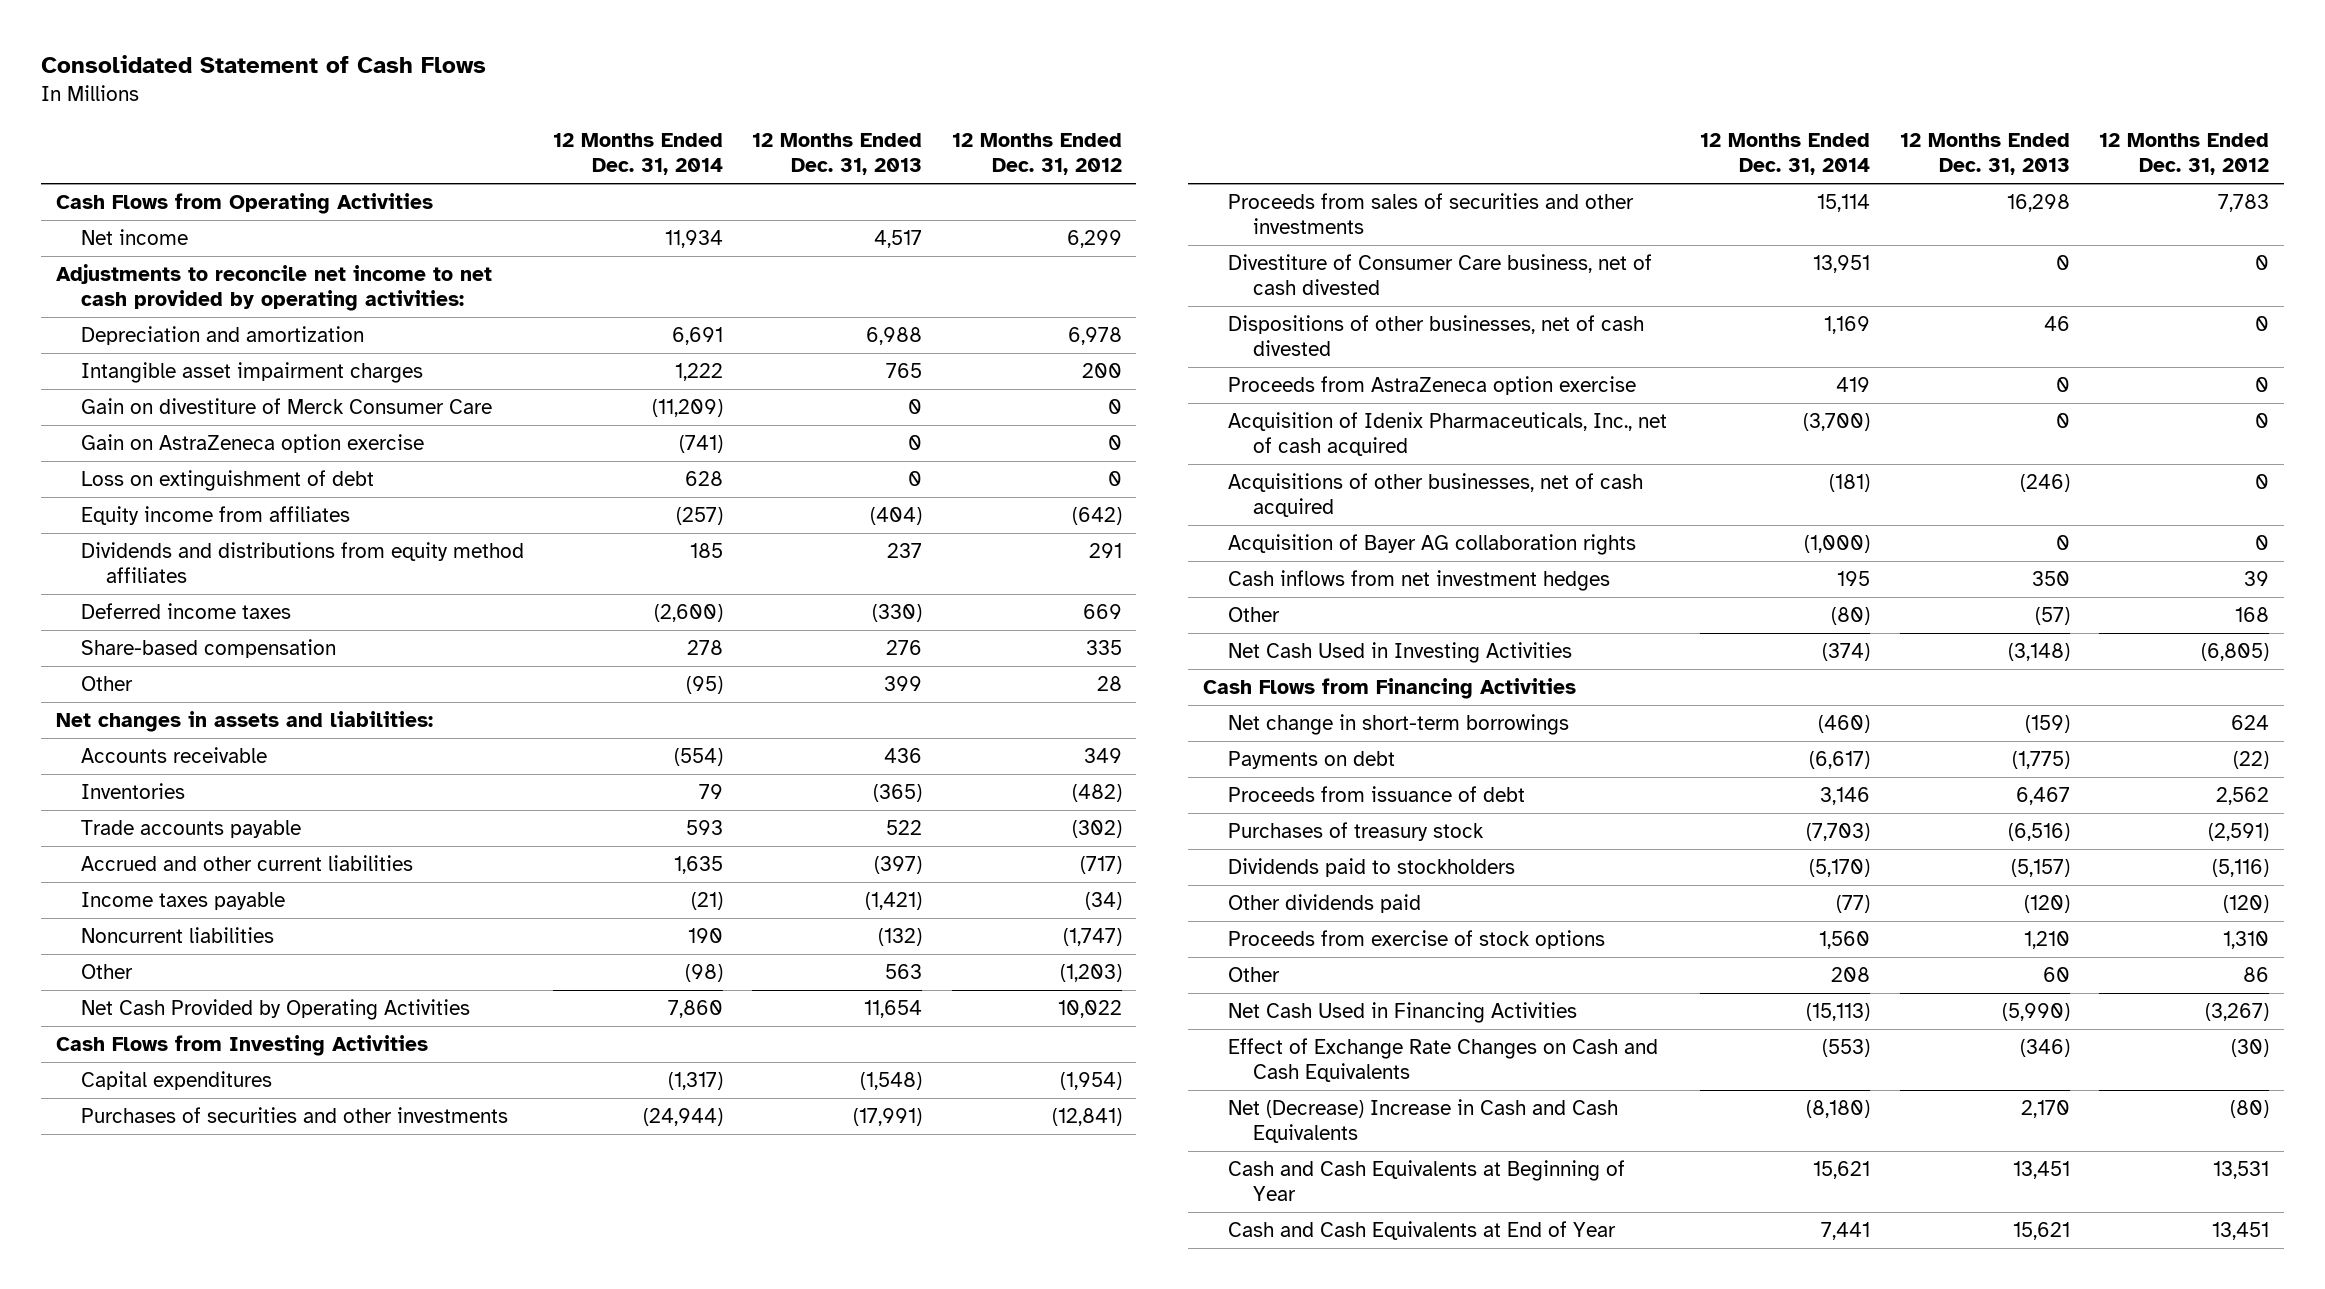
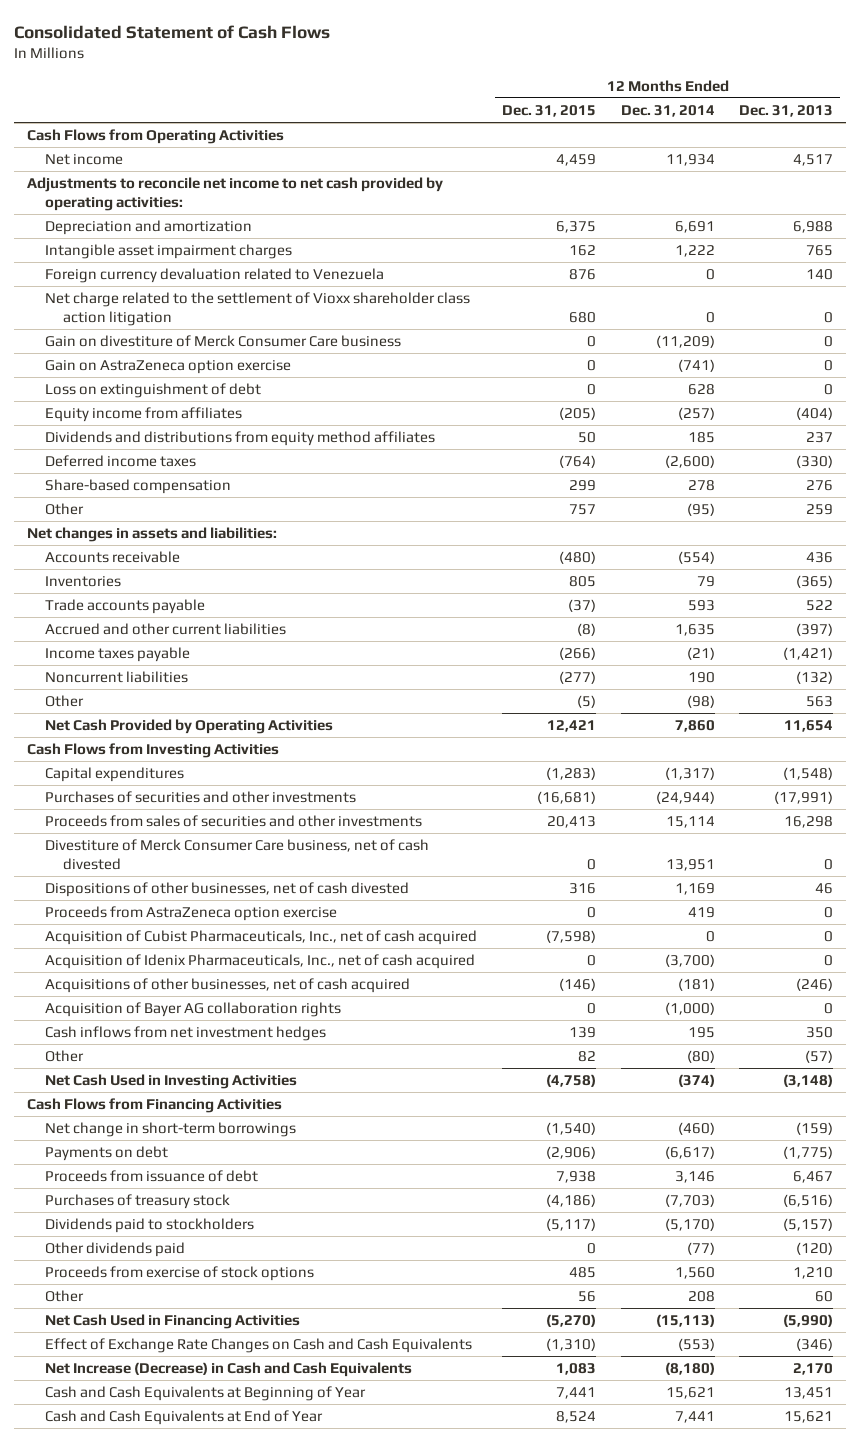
[951,132,1122,176] 12 Months Ended Dec. 31, 2012 -> none
none -> [501,104,596,117] Dec. 31, 2015
none -> [44,268,384,284] Foreign currency devaluation related to Venezuela
none -> [44,292,470,327] Net charge related to the settlement of Vioxx shareholder class action litigation
[80,398,492,415] Gain on divestiture of Merck Consumer Care -> [44,335,401,348] Gain on divestiture of Merck Consumer Care business
[884,676,923,692] 399 -> [806,504,834,516] 259
[1227,254,1652,296] Divestiture of Consumer Care business, net of cash divested -> [44,839,429,871] Divestiture of Merck Consumer Care business, net of cash divested
none -> [44,930,477,946] Acquisition of Cubist Pharmaceuticals, Inc., net of cash acquired
[1227,1099,1618,1144] Net (Decrease) Increase in Cash and Cash Equivalents -> [44,1362,412,1378] Net Increase (Decrease) in Cash and Cash Equivalents

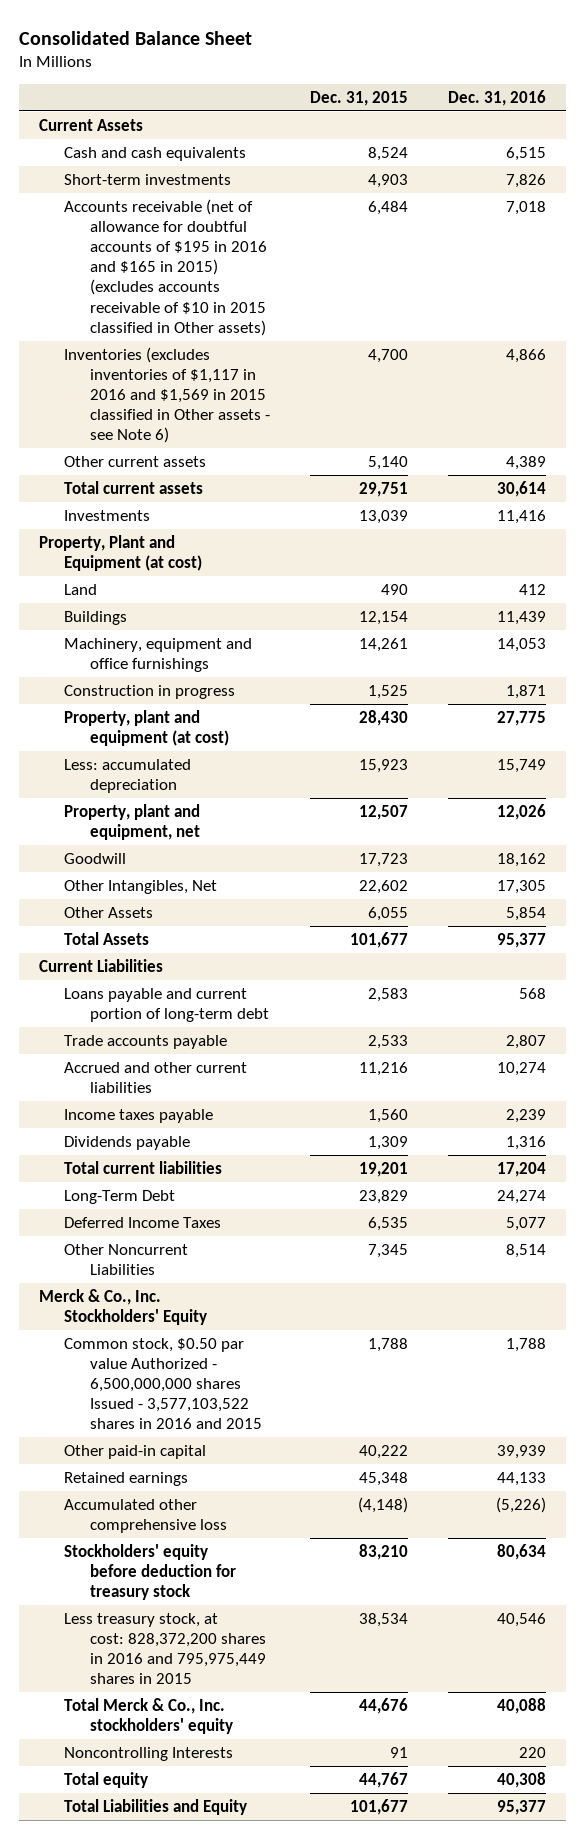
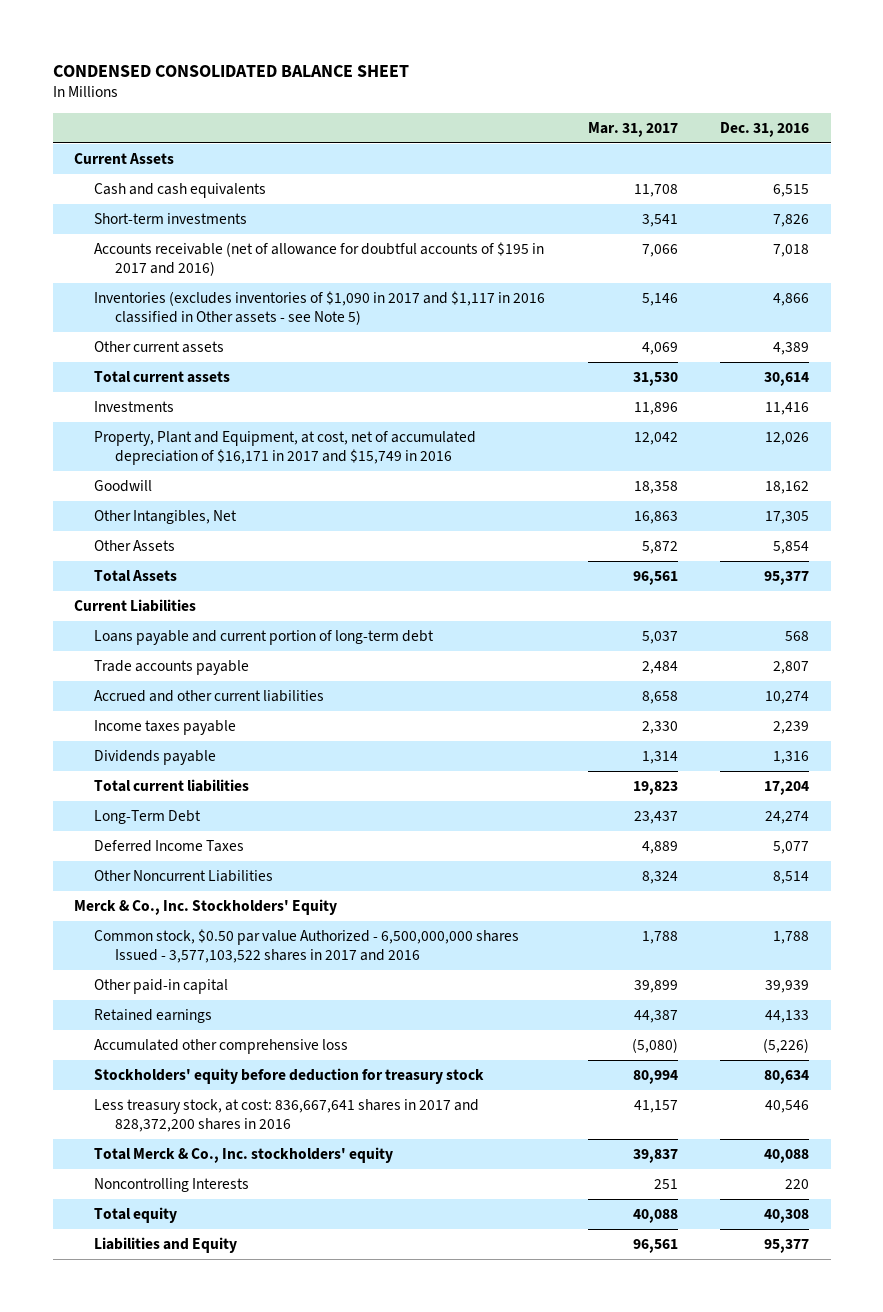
[18,30,252,45] Consolidated Balance Sheet -> [52,64,409,77] CONDENSED CONSOLIDATED BALANCE SHEET
[310,90,409,106] Dec. 31, 2015 -> none
none -> [587,121,678,137] Mar. 31, 2017
[64,198,268,336] Accounts receivable (net of allowance for doubtful accounts of $195 in 2016 and $165 in 2015) (excludes accounts receivable of $10 in 2015 classified in Other assets) -> [94,242,545,276] Accounts receivable (net of allowance for doubtful accounts of $195 in 2017 and 2016)
[64,346,271,444] Inventories (excludes inventories of $1,117 in 2016 and $1,569 in 2015 classified in Other assets - see Note 6) -> [94,291,546,325] Inventories (excludes inventories of $1,090 in 2017 and $1,117 in 2016 classified in Other assets - see Note 5)
[38,534,203,572] Property, Plant and Equipment (at cost) -> none
[64,583,98,595] Land -> none
[64,610,128,625] Buildings -> none
[64,637,253,673] Machinery, equipment and office furnishings -> none
[64,684,236,699] Construction in progress -> none
[64,709,230,747] Property, plant and equipment (at cost) -> none
[64,758,192,794] Less: accumulated depreciation -> none
[64,803,201,841] Property, plant and equipment, net -> [94,431,477,465] Property, Plant and Equipment, at cost, net of accumulated depreciation of $16,171 in 2017 and $15,749 in 2016
[64,1337,263,1430] Common stock, $0.50 par value Authorized - 6,500,000,000 shares Issued - 3,577,103,522 shares in 2016 and 2015 -> [94,929,520,963] Common stock, $0.50 par value Authorized - 6,500,000,000 shares Issued - 3,577,103,522 shares in 2017 and 2016
[64,1612,267,1685] Less treasury stock, at cost: 828,372,200 shares in 2016 and 795,975,449 shares in 2015 -> [94,1099,480,1132] Less treasury stock, at cost: 836,667,641 shares in 2017 and 828,372,200 shares in 2016
[64,1798,248,1815] Total Liabilities and Equity -> [94,1237,238,1254] Liabilities and Equity

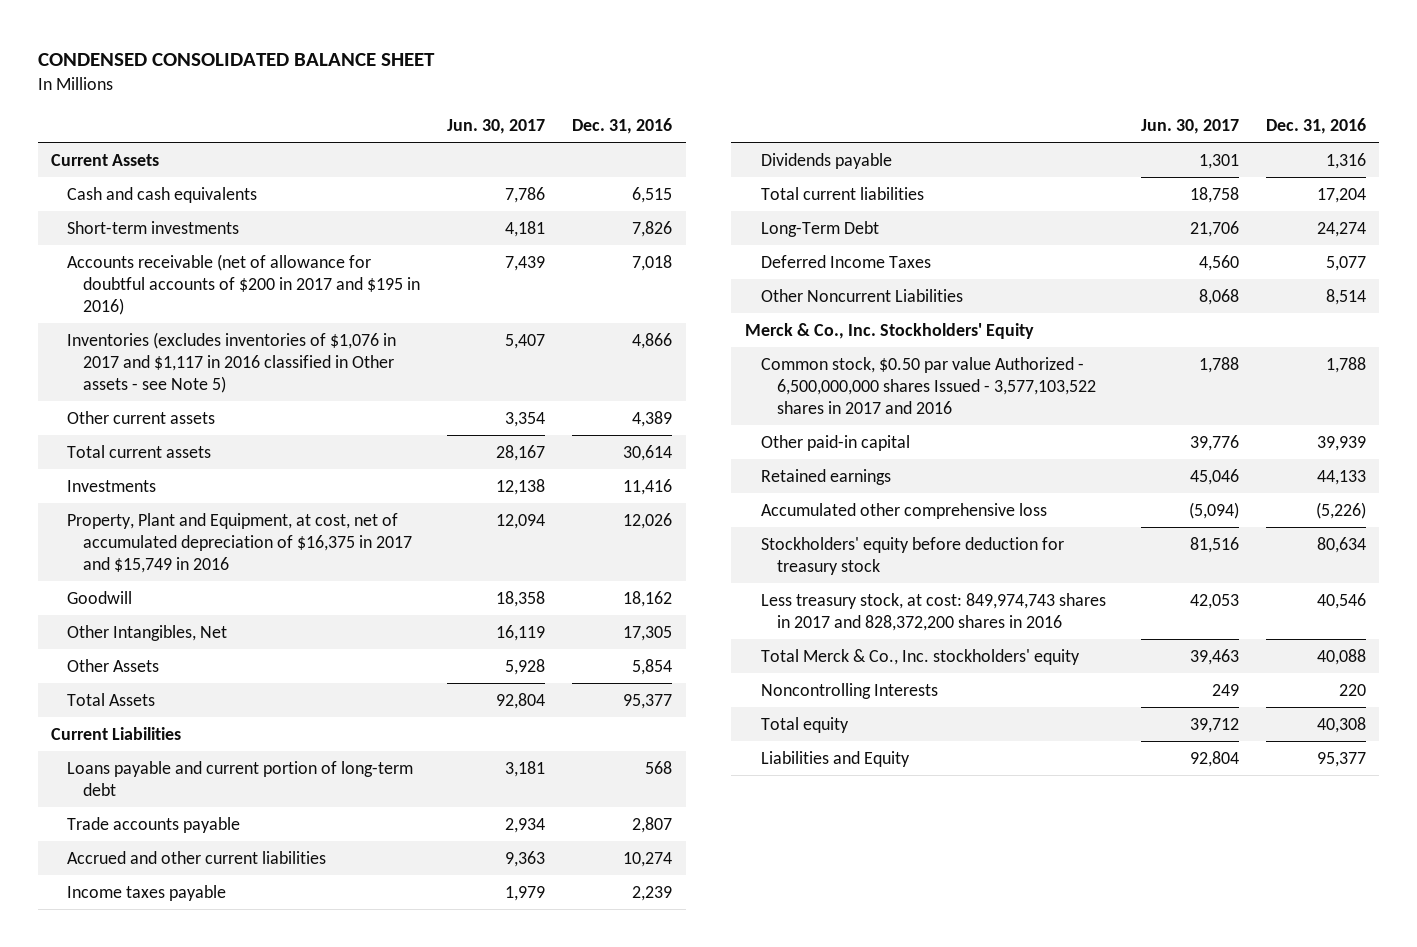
[587,121,678,137] Mar. 31, 2017 -> none
none -> [447,119,546,135] Jun. 30, 2017
[94,242,545,276] Accounts receivable (net of allowance for doubtful accounts of $195 in 2017 and 2016) -> [67,253,421,316] Accounts receivable (net of allowance for doubtful accounts of $200 in 2017 and $195 in 2016)
[94,291,546,325] Inventories (excludes inventories of $1,090 in 2017 and $1,117 in 2016 classified in Other assets - see Note 5) -> [67,331,397,394] Inventories (excludes inventories of $1,076 in 2017 and $1,117 in 2016 classified in Other assets - see Note 5)
[94,431,477,465] Property, Plant and Equipment, at cost, net of accumulated depreciation of $16,171 in 2017 and $15,749 in 2016 -> [67,512,413,574] Property, Plant and Equipment, at cost, net of accumulated depreciation of $16,375 in 2017 and $15,749 in 2016
[94,1099,480,1132] Less treasury stock, at cost: 836,667,641 shares in 2017 and 828,372,200 shares in 2016 -> [760,592,1106,632] Less treasury stock, at cost: 849,974,743 shares in 2017 and 828,372,200 shares in 2016

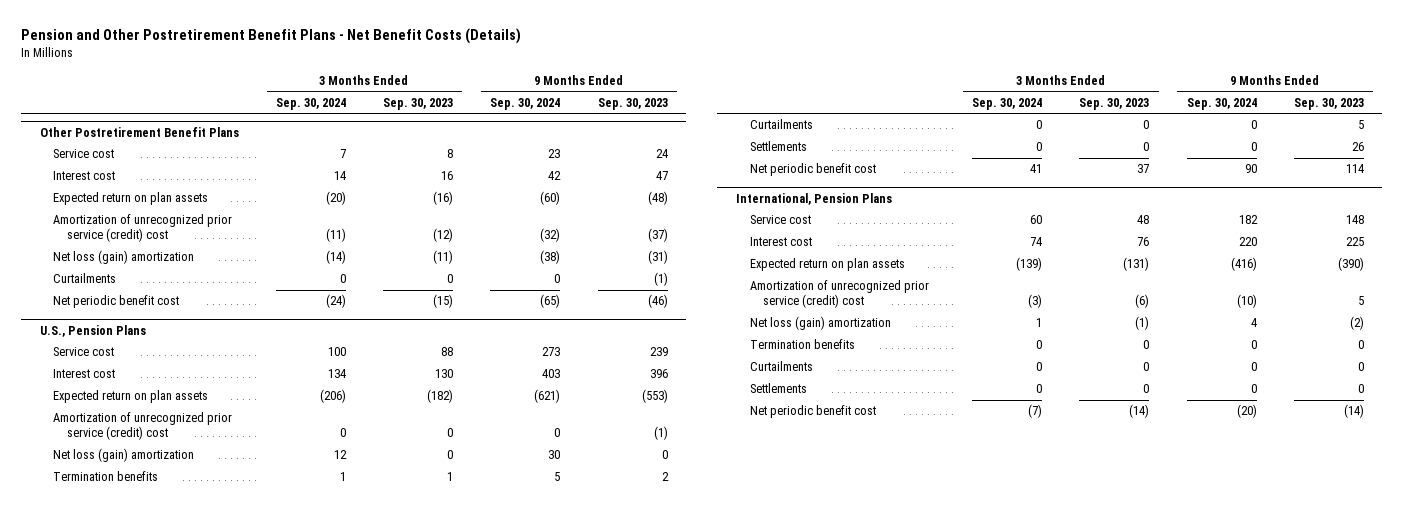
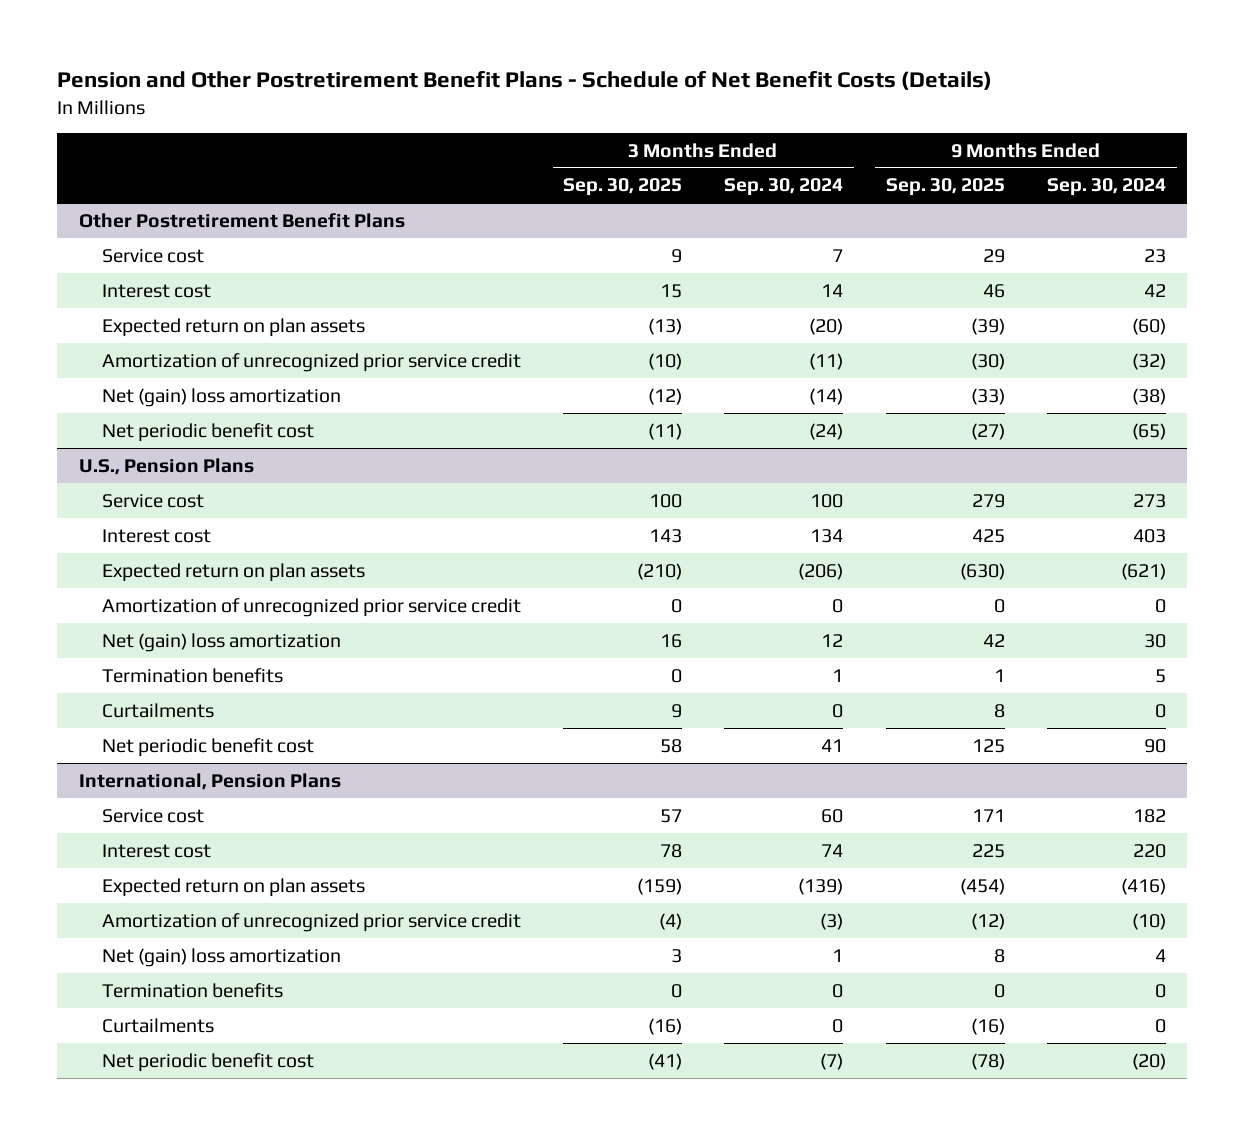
[21,28,522,45] Pension and Other Postretirement Benefit Plans - Net Benefit Costs (Details) -> [57,71,993,91] Pension and Other Postretirement Benefit Plans - Schedule of Net Benefit Costs (Details)
[383,97,454,110] Sep. 30, 2023 -> none
[597,97,668,110] Sep. 30, 2023 -> none
none -> [563,178,683,197] Sep. 30, 2025
none -> [885,178,1005,197] Sep. 30, 2025
[53,273,117,284] Curtailments -> none
[53,214,233,243] Amortization of unrecognized prior service (credit) cost -> [101,352,521,372] Amortization of unrecognized prior service credit
[53,250,195,265] Net loss (gain) amortization -> [101,387,341,407] Net (gain) loss amortization
[53,412,233,441] Amortization of unrecognized prior service (credit) cost -> [101,597,521,617] Amortization of unrecognized prior service credit
[53,448,195,463] Net loss (gain) amortization -> [101,632,341,652] Net (gain) loss amortization
[749,141,807,152] Settlements -> none
[749,280,929,309] Amortization of unrecognized prior service (credit) cost -> [101,912,521,932] Amortization of unrecognized prior service credit
[749,316,891,331] Net loss (gain) amortization -> [101,947,341,967] Net (gain) loss amortization
[749,383,807,394] Settlements -> none

